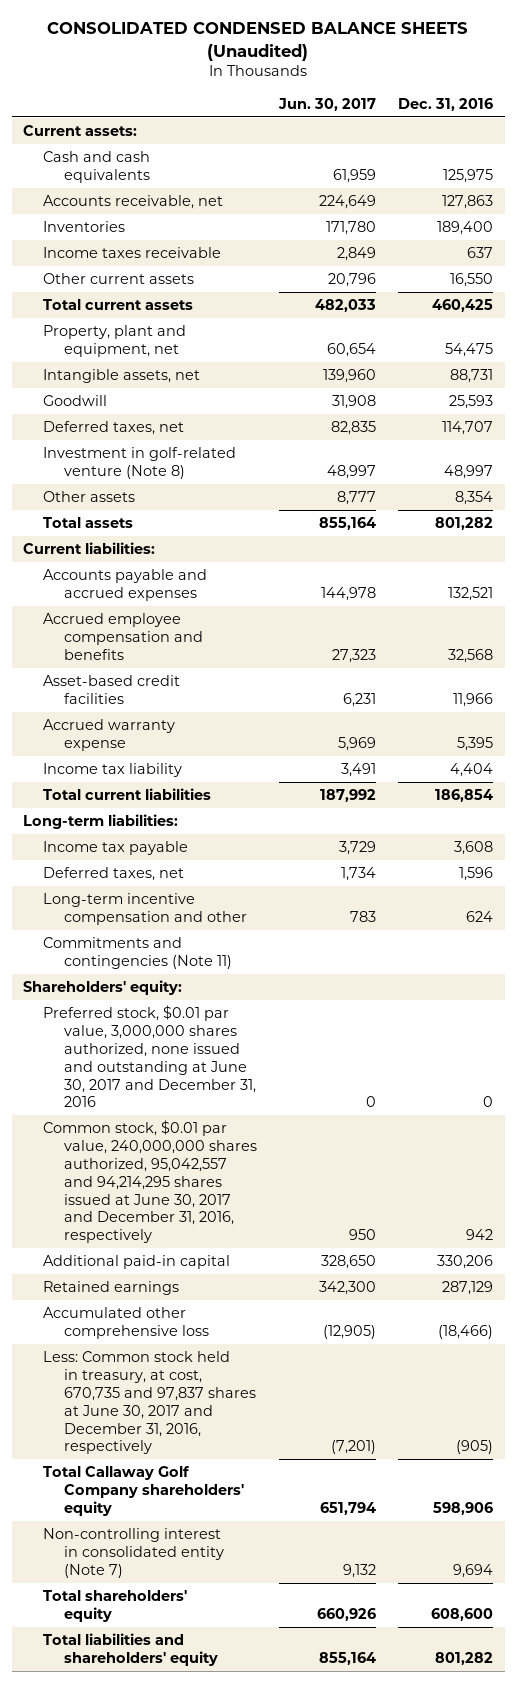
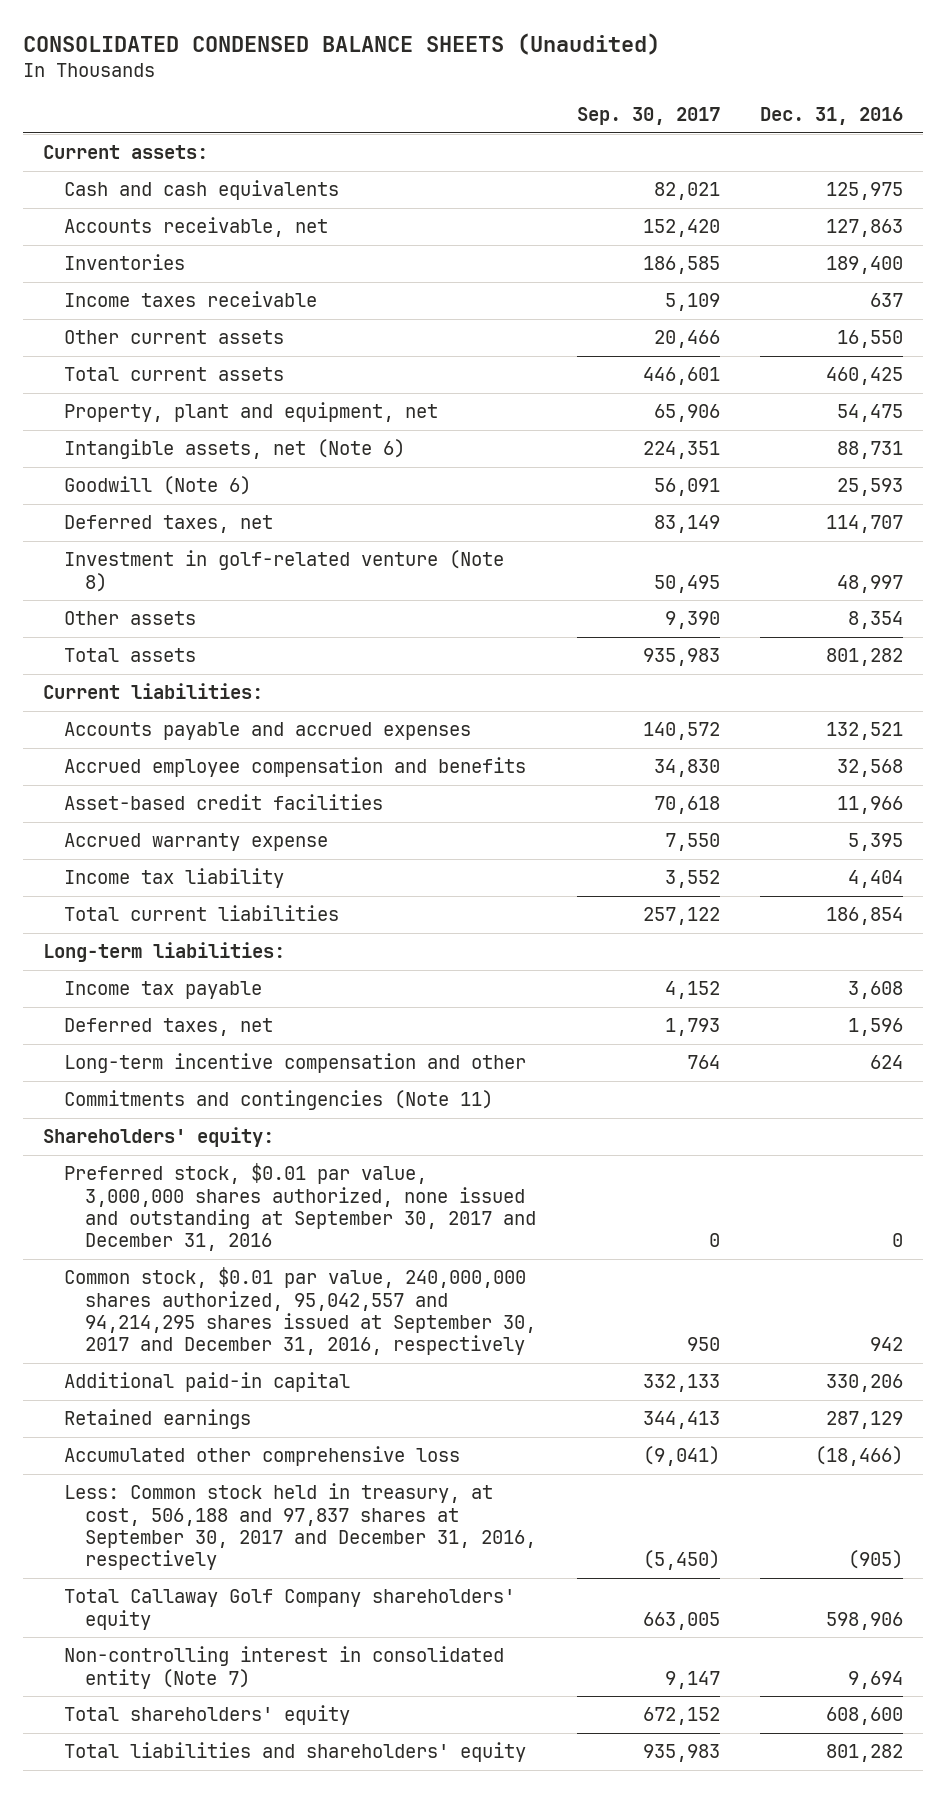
[277,98,376,112] Jun. 30, 2017 -> none
none -> [576,107,720,126] Sep. 30, 2017
[43,369,201,384] Intangible assets, net -> [64,439,406,460] Intangible assets, net (Note 6)
[43,395,108,407] Goodwill -> [64,476,252,496] Goodwill (Note 6)
[43,1005,256,1108] Preferred stock, $0.01 par value, 3,000,000 shares authorized, none issued and outstanding at June 30, 2017 and December 31, 2016 -> [64,1163,537,1252] Preferred stock, $0.01 par value, 3,000,000 shares authorized, none issued and outstanding at September 30, 2017 and December 31, 2016
[43,1120,257,1244] Common stock, $0.01 par value, 240,000,000 shares authorized, 95,042,557 and 94,214,295 shares issued at June 30, 2017 and December 31, 2016, respectively -> [64,1267,537,1356] Common stock, $0.01 par value, 240,000,000 shares authorized, 95,042,557 and 94,214,295 shares issued at September 30, 2017 and December 31, 2016, respectively
[43,1351,256,1455] Less: Common stock held in treasury, at cost, 670,735 and 97,837 shares at June 30, 2017 and December 31, 2016, respectively -> [64,1483,537,1571] Less: Common stock held in treasury, at cost, 506,188 and 97,837 shares at September 30, 2017 and December 31, 2016, respectively

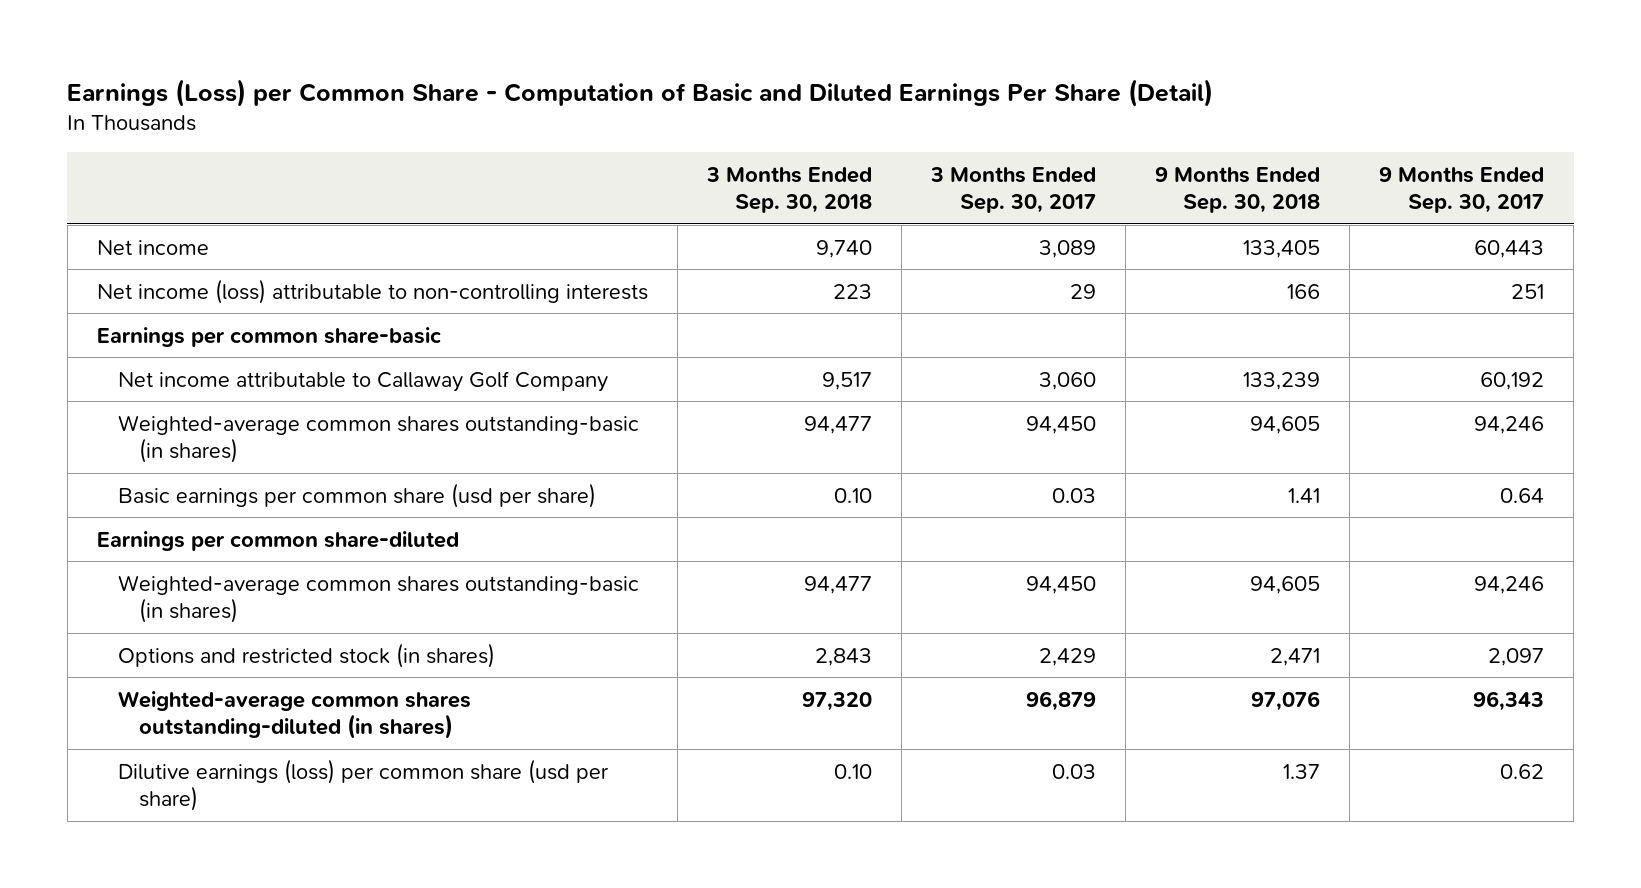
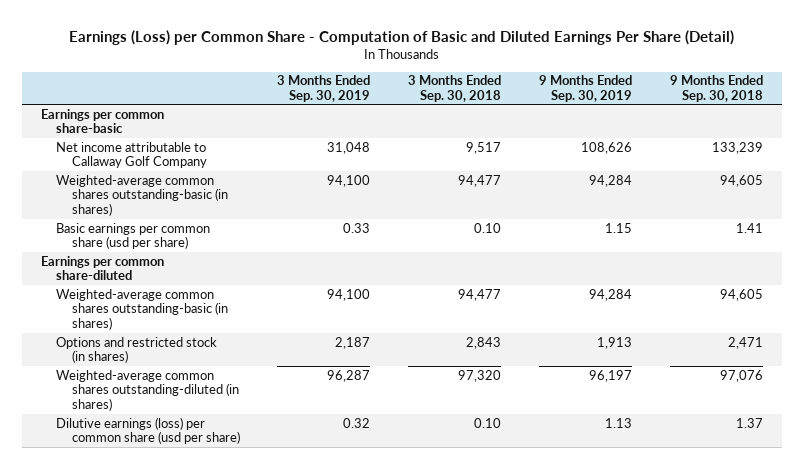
[929,166,1096,214] 3 Months Ended Sep. 30, 2017 -> none
[1379,166,1545,214] 9 Months Ended Sep. 30, 2017 -> none
none -> [277,75,371,103] 3 Months Ended Sep. 30, 2019
none -> [539,75,633,103] 9 Months Ended Sep. 30, 2019
[96,239,209,255] Net income -> none
[96,278,648,304] Net income (loss) attributable to non-controlling interests -> none

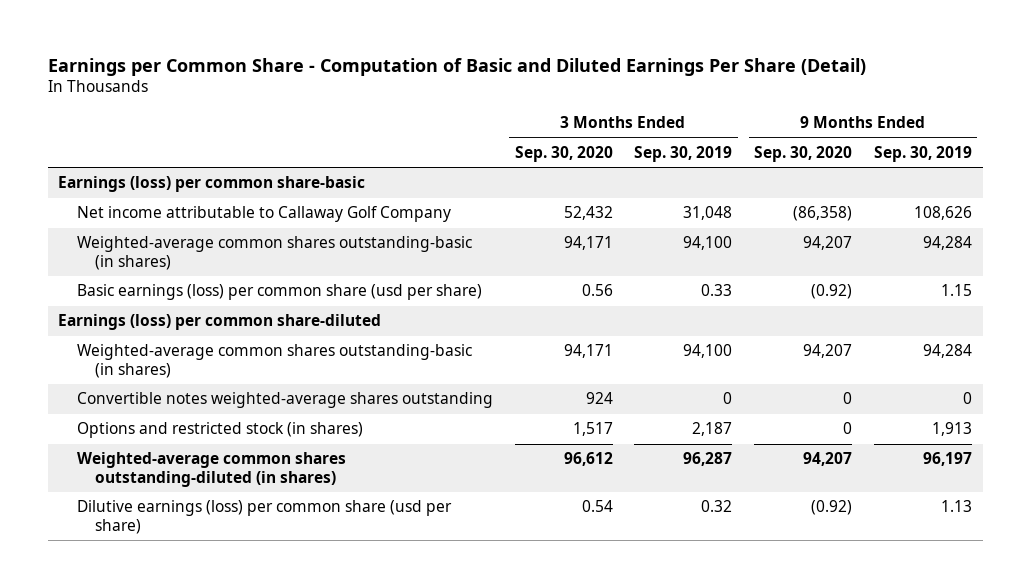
[69,29,735,45] Earnings (Loss) per Common Share - Computation of Basic and Diluted Earnings Per Share (Detail) -> [47,57,866,76] Earnings per Common Share - Computation of Basic and Diluted Earnings Per Share (Detail)
[408,75,502,103] 3 Months Ended Sep. 30, 2018 -> none
[670,75,764,103] 9 Months Ended Sep. 30, 2018 -> none
none -> [514,145,613,162] Sep. 30, 2020
none -> [753,145,852,162] Sep. 30, 2020
[41,108,165,134] Earnings per common share-basic -> [58,176,366,193] Earnings (loss) per common share-basic
[56,222,211,250] Basic earnings per common share (usd per share) -> [76,284,482,301] Basic earnings (loss) per common share (usd per share)
[41,255,165,281] Earnings per common share-diluted -> [58,314,382,331] Earnings (loss) per common share-diluted
none -> [76,392,493,409] Convertible notes weighted-average shares outstanding

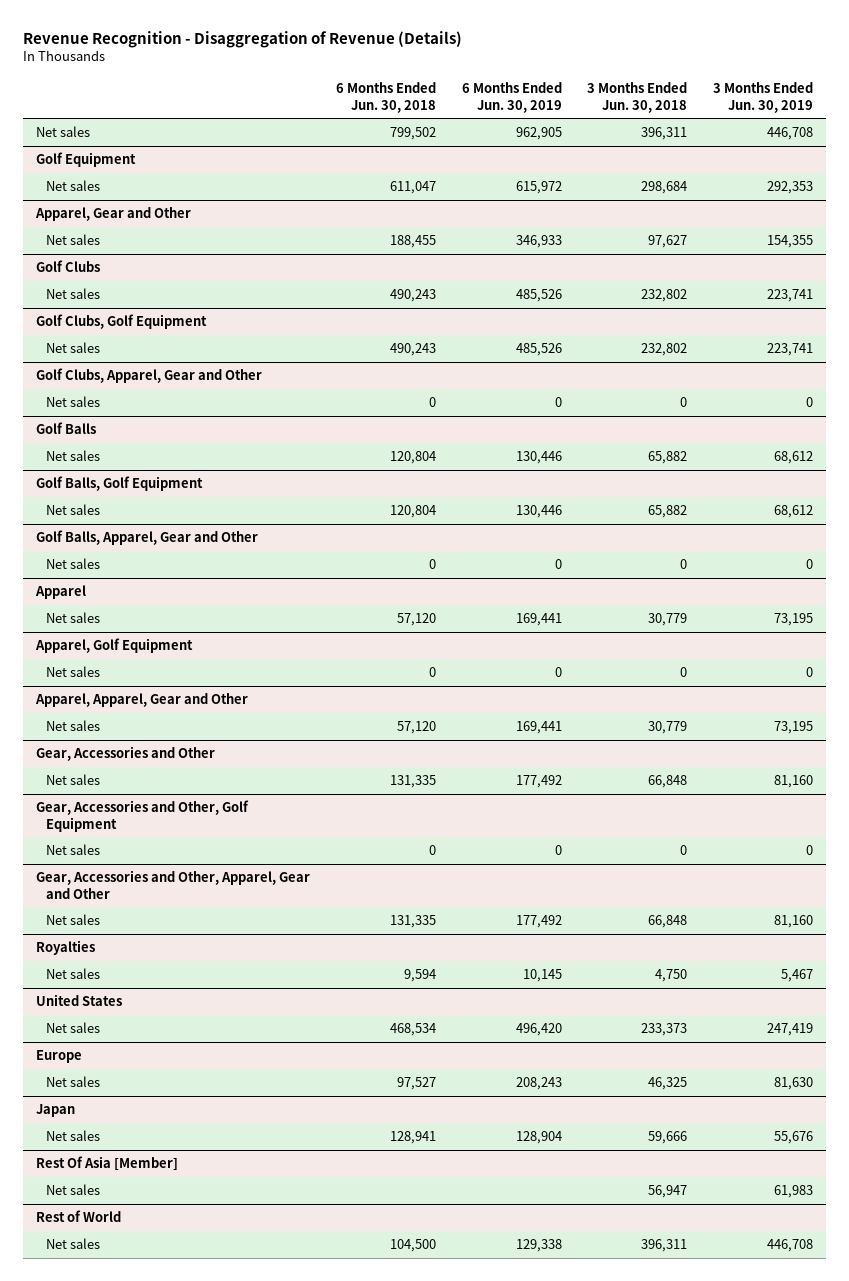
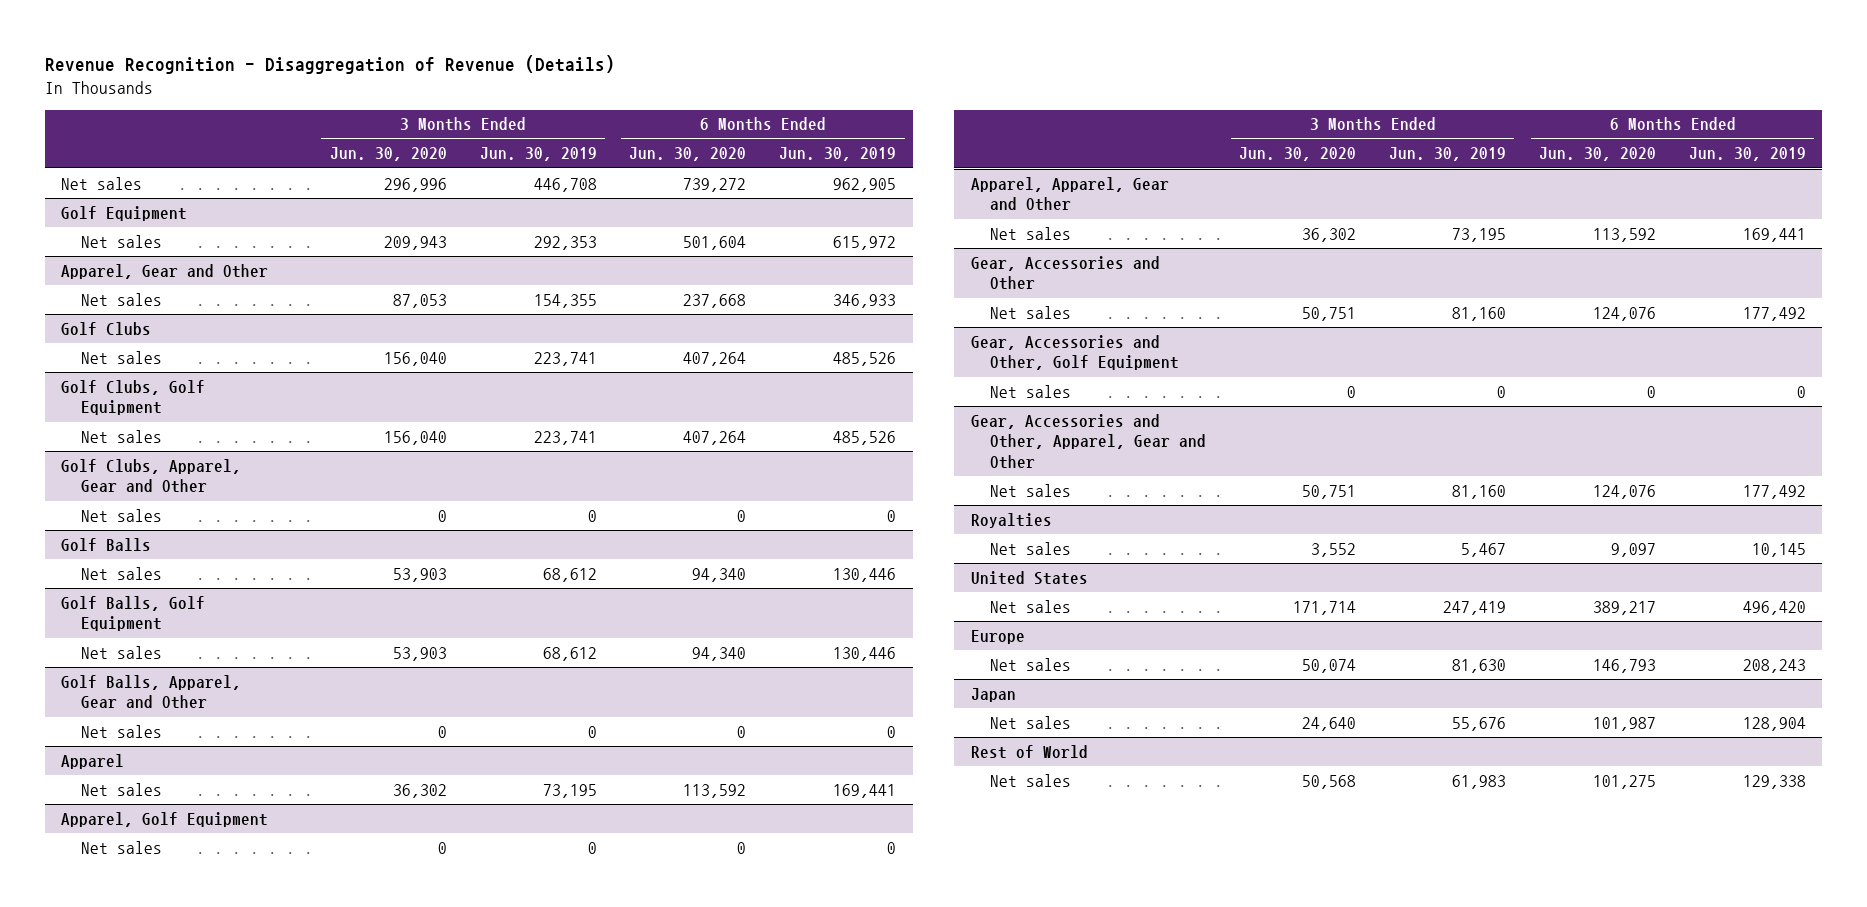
[335,81,436,113] 6 Months Ended Jun. 30, 2018 -> none
[587,81,688,113] 3 Months Ended Jun. 30, 2018 -> none
none -> [329,147,447,162] Jun. 30, 2020
none -> [629,147,747,162] Jun. 30, 2020
[36,1156,179,1172] Rest Of Asia [Member] -> none
[45,1184,100,1196] Net sales -> none
[767,1239,814,1253] 446,708 -> [1452,774,1507,789] 61,983

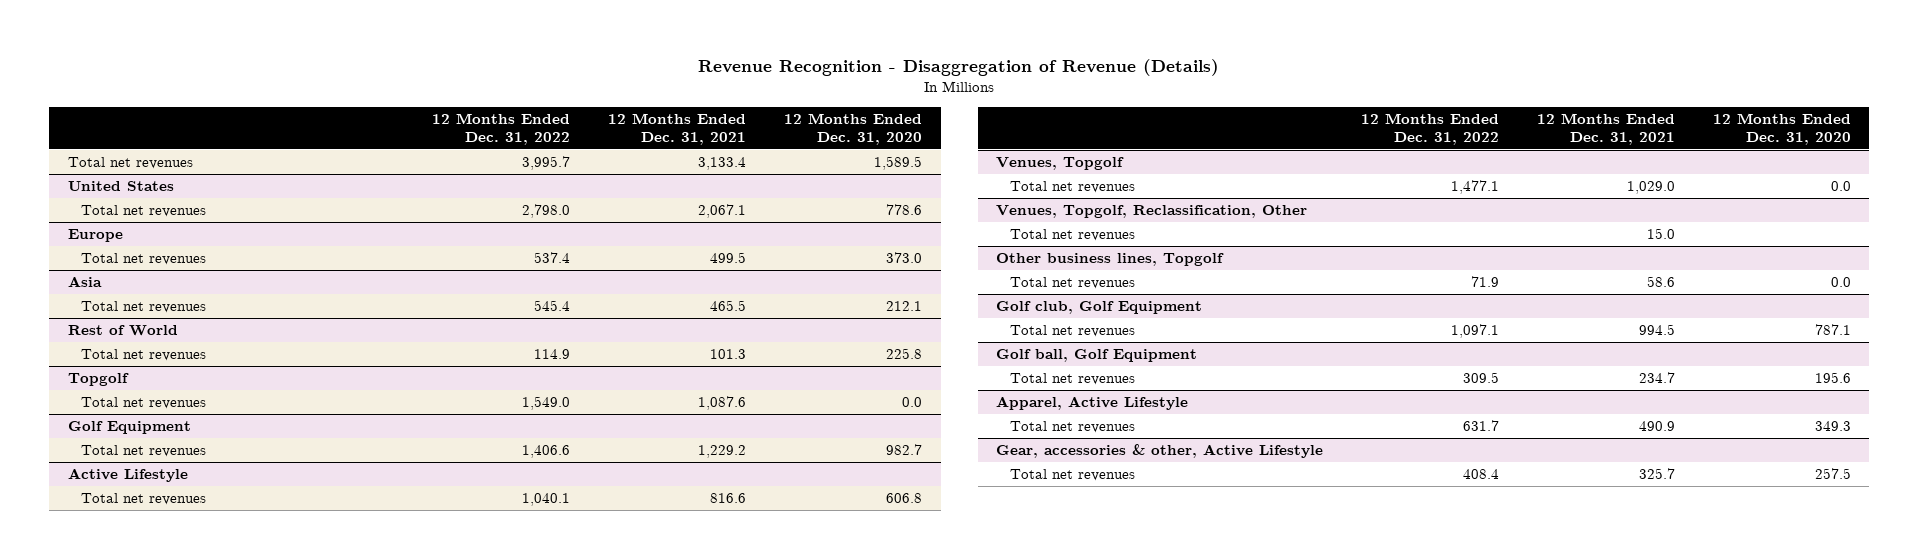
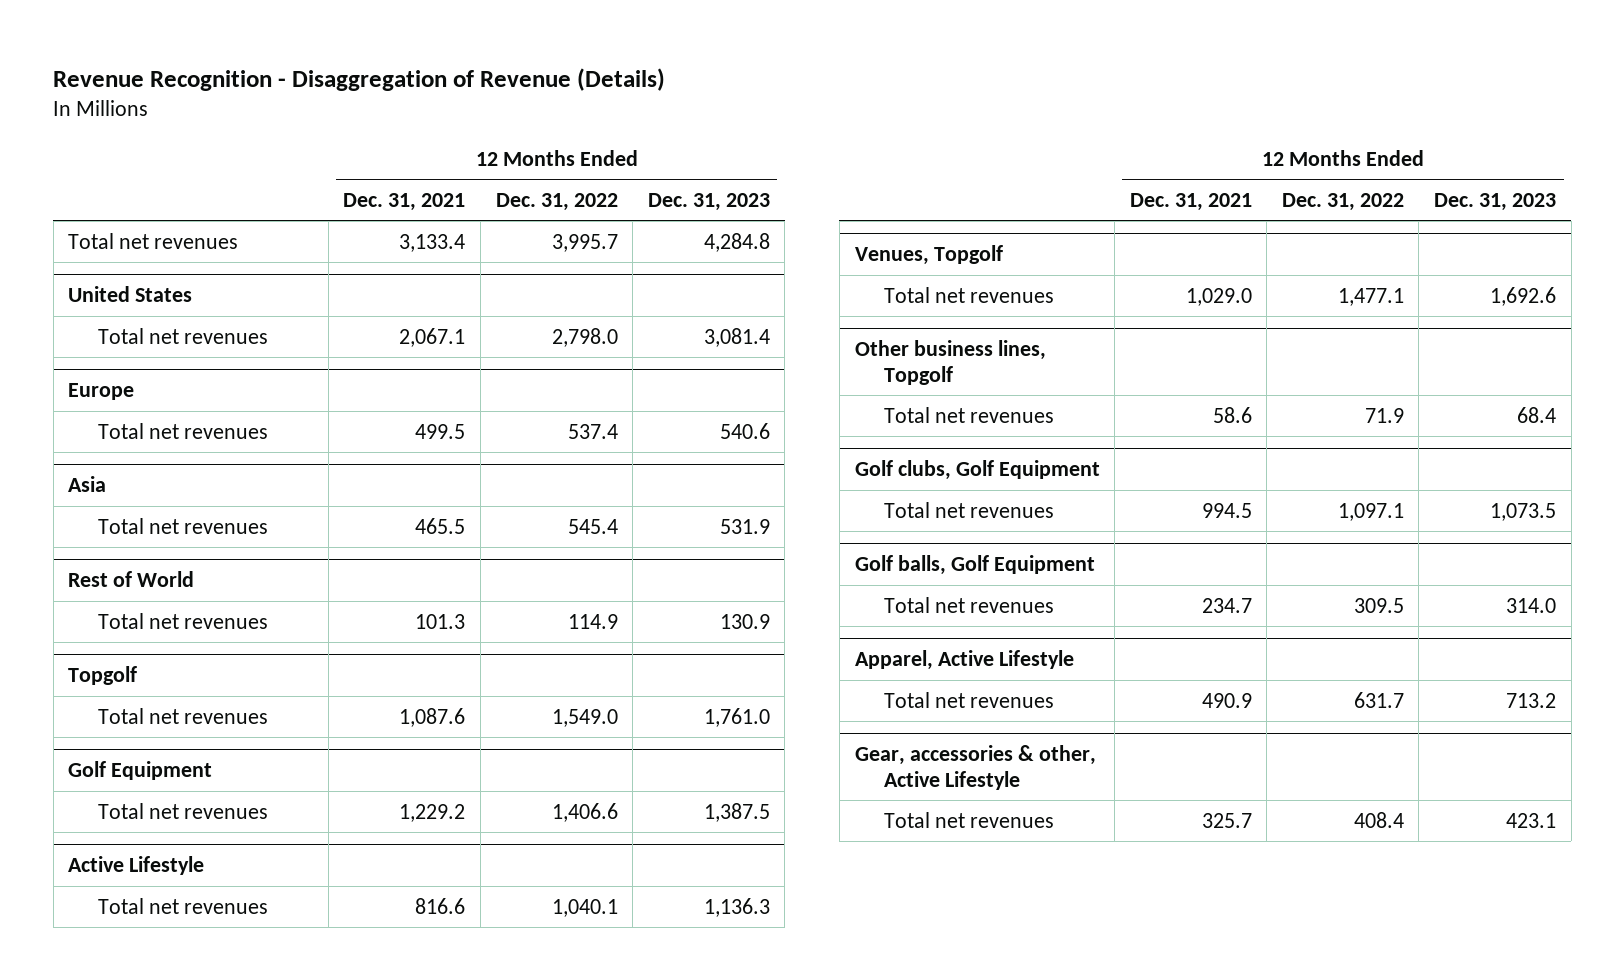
[783,112,922,145] 12 Months Ended Dec. 31, 2020 -> none
none -> [647,192,770,211] Dec. 31, 2023
[996,205,1308,219] Venues, Topgolf, Reclassification, Other -> none
[1010,229,1136,242] Total net revenues -> none
[996,301,1203,315] Golf club, Golf Equipment -> [854,460,1100,481] Golf clubs, Golf Equipment
[996,349,1198,363] Golf ball, Golf Equipment -> [854,555,1095,576] Golf balls, Golf Equipment

